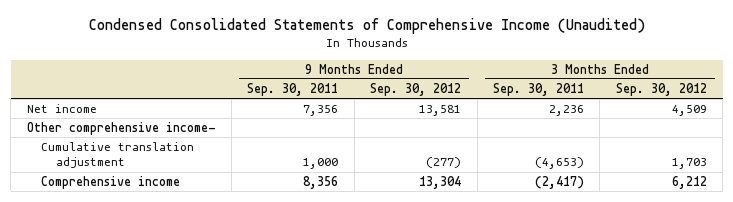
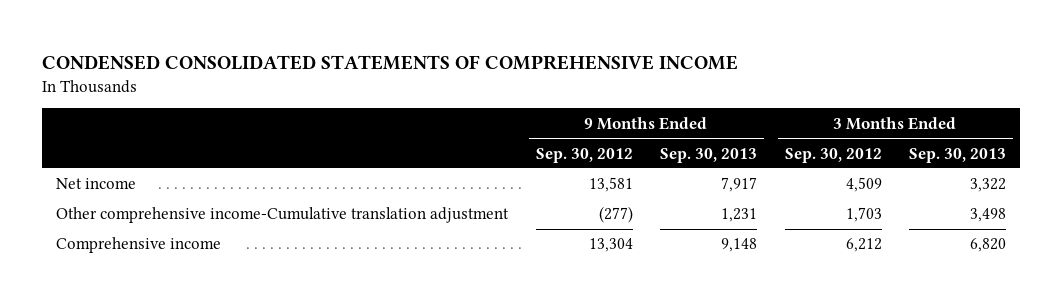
[88,18,645,35] Condensed Consolidated Statements of Comprehensive Income (Unaudited) -> [42,54,739,70] CONDENSED CONSOLIDATED STATEMENTS OF COMPREHENSIVE INCOME
[247,83,339,97] Sep. 30, 2011 -> none
[492,83,584,97] Sep. 30, 2011 -> none
none -> [660,147,758,163] Sep. 30, 2013
none -> [909,147,1007,163] Sep. 30, 2013
[26,122,216,136] Other comprehensive income- -> none
[41,142,195,169] Cumulative translation adjustment -> [56,207,510,224] Other comprehensive income-Cumulative translation adjustment

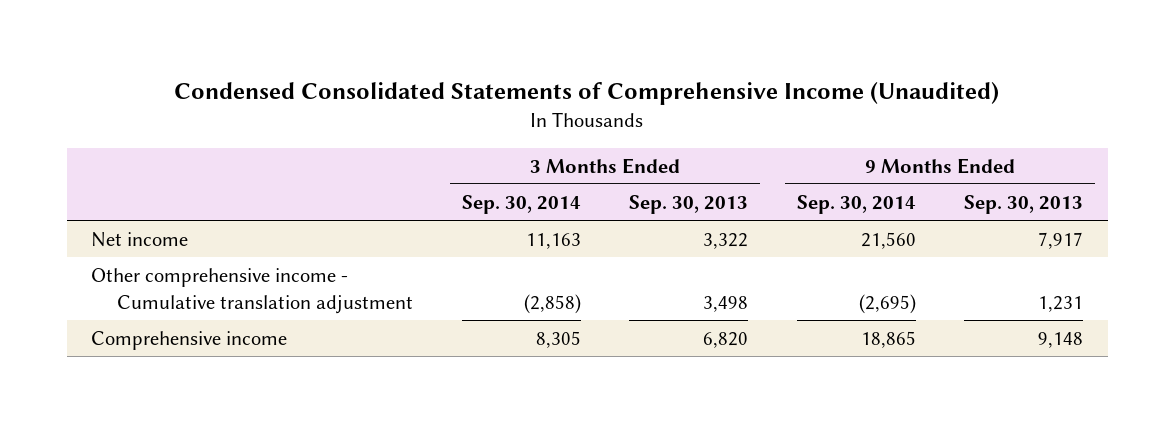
[42,54,739,70] CONDENSED CONSOLIDATED STATEMENTS OF COMPREHENSIVE INCOME -> [174,81,1000,105] Condensed Consolidated Statements of Comprehensive Income (Unaudited)
[535,147,633,163] Sep. 30, 2012 -> none
[784,147,882,163] Sep. 30, 2012 -> none
none -> [461,194,581,214] Sep. 30, 2014
none -> [796,194,916,214] Sep. 30, 2014
[56,207,510,224] Other comprehensive income-Cumulative translation adjustment -> [90,267,414,314] Other comprehensive income - Cumulative translation adjustment

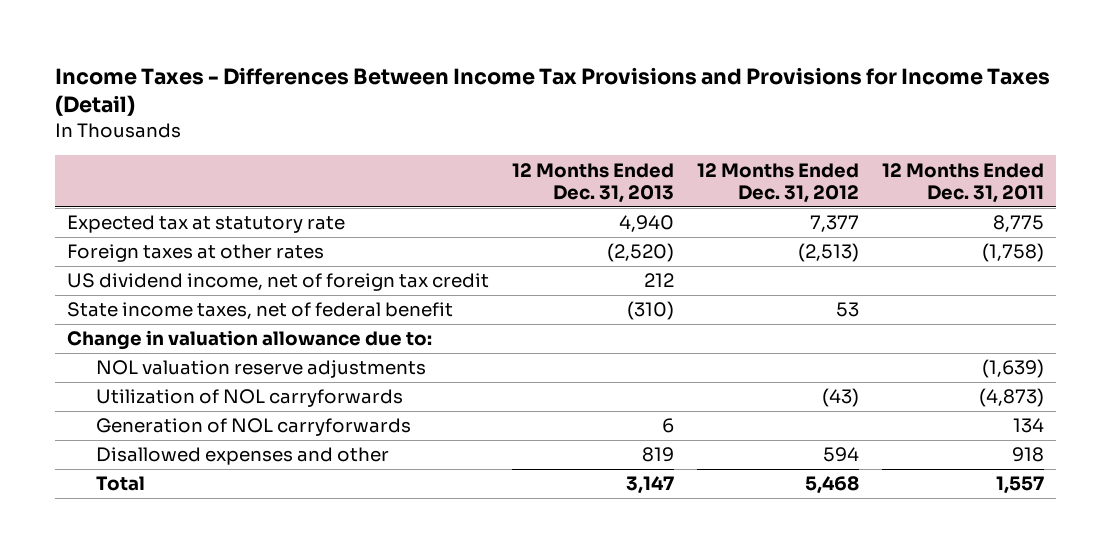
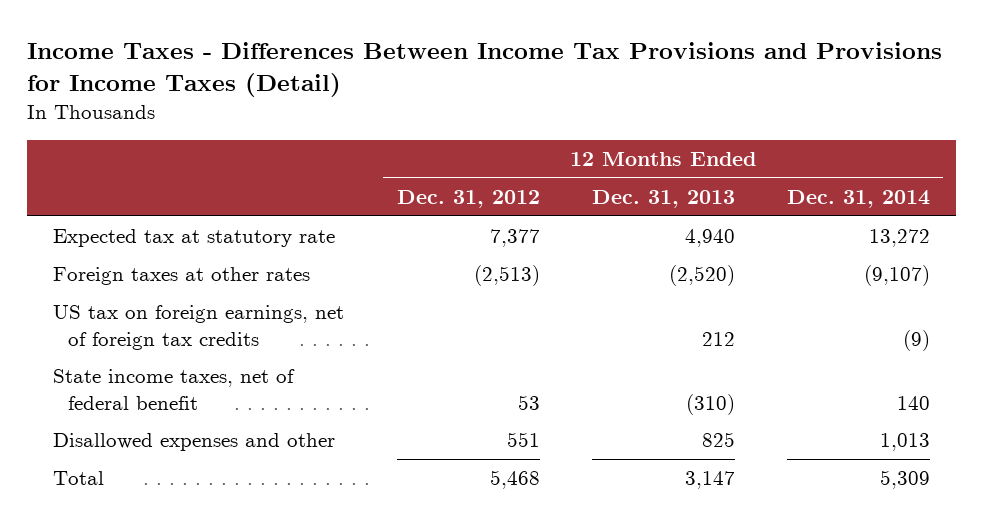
[882,162,1045,203] 12 Months Ended Dec. 31, 2011 -> none
none -> [787,190,931,209] Dec. 31, 2014
[66,273,489,292] US dividend income, net of foreign tax credit -> [53,305,345,350] US tax on foreign earnings, net of foreign tax credits
[66,330,432,351] Change in valuation allowance due to: -> none
[95,360,426,379] NOL valuation reserve adjustments -> none
[95,389,403,408] Utilization of NOL carryforwards -> none
[95,418,411,437] Generation of NOL carryforwards -> none
[641,447,674,463] 819 -> [701,432,735,448] 825
[823,447,860,463] 594 -> [506,432,540,448] 551

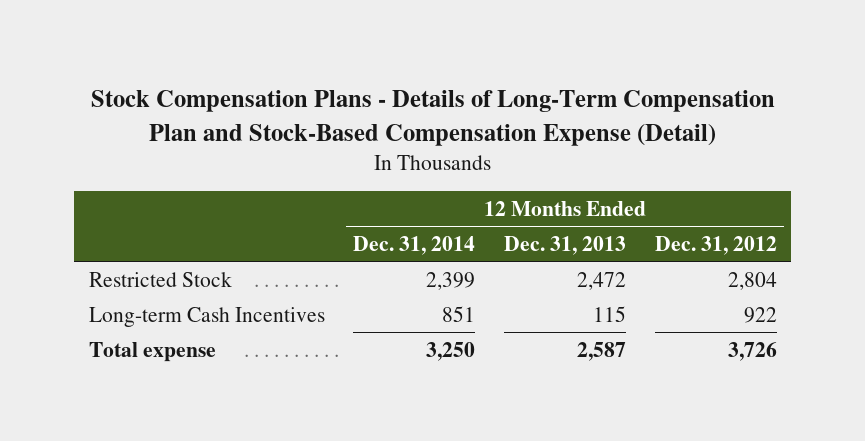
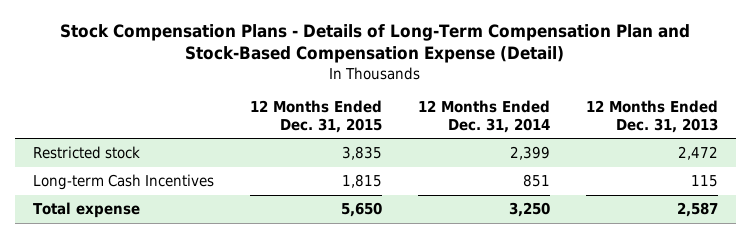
[654,235,777,255] Dec. 31, 2012 -> none
none -> [249,99,382,133] 12 Months Ended Dec. 31, 2015
[88,271,232,287] Restricted Stock -> [32,146,140,160] Restricted stock

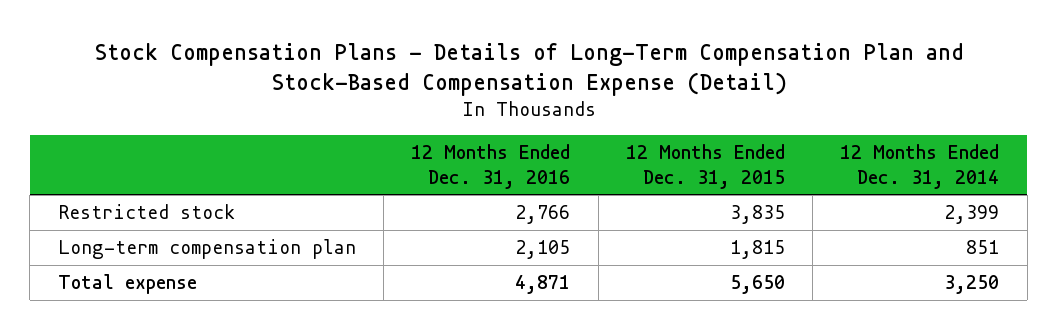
[586,99,719,133] 12 Months Ended Dec. 31, 2013 -> none
none -> [411,144,571,189] 12 Months Ended Dec. 31, 2016
[32,174,214,191] Long-term Cash Incentives -> [57,239,356,260] Long-term compensation plan

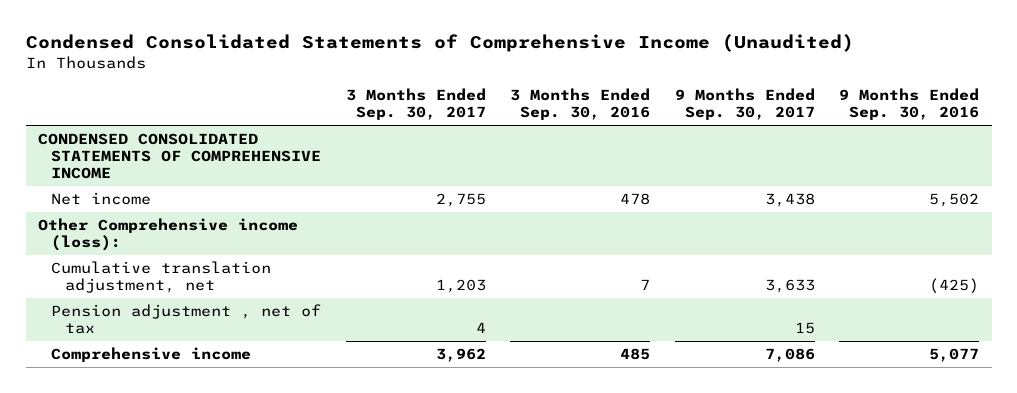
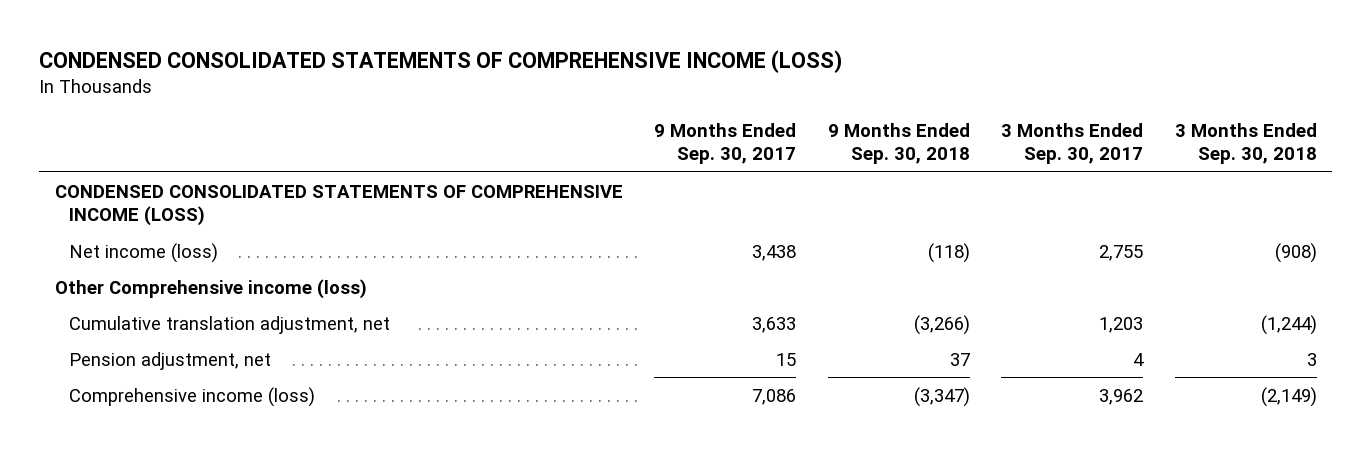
[25,34,854,53] Condensed Consolidated Statements of Comprehensive Income (Unaudited) -> [39,50,843,74] CONDENSED CONSOLIDATED STATEMENTS OF COMPREHENSIVE INCOME (LOSS)
[510,88,651,121] 3 Months Ended Sep. 30, 2016 -> none
[839,88,980,121] 9 Months Ended Sep. 30, 2016 -> none
none -> [827,122,970,165] 9 Months Ended Sep. 30, 2018
none -> [1174,122,1317,165] 3 Months Ended Sep. 30, 2018
[37,132,322,179] CONDENSED CONSOLIDATED STATEMENTS OF COMPREHENSIVE INCOME -> [54,184,623,227] CONDENSED CONSOLIDATED STATEMENTS OF COMPREHENSIVE INCOME (LOSS)
[51,191,152,205] Net income -> [68,242,218,263] Net income (loss)
[37,217,298,251] Other Comprehensive income (loss): -> [54,278,367,299] Other Comprehensive income (loss)
[51,303,322,334] Pension adjustment , net of tax -> [68,351,271,370] Pension adjustment, net
[51,346,252,362] Comprehensive income -> [68,386,315,407] Comprehensive income (loss)

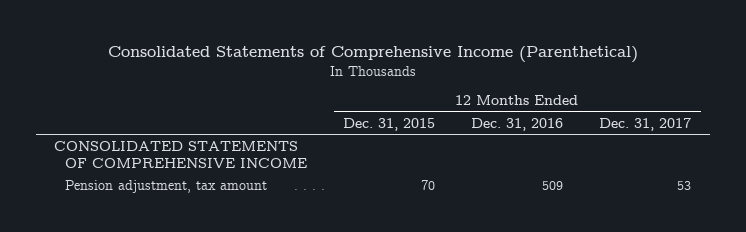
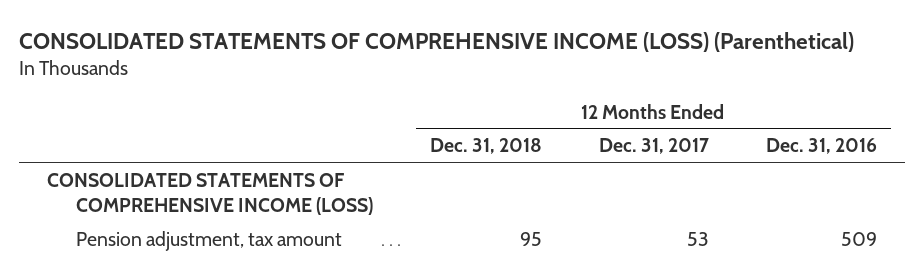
[107,46,638,64] Consolidated Statements of Comprehensive Income (Parenthetical) -> [18,31,854,52] CONSOLIDATED STATEMENTS OF COMPREHENSIVE INCOME (LOSS) (Parenthetical)
[343,117,436,131] Dec. 31, 2015 -> none
none -> [429,138,542,155] Dec. 31, 2018
[54,140,308,168] CONSOLIDATED STATEMENTS OF COMPREHENSIVE INCOME -> [47,172,373,216] CONSOLIDATED STATEMENTS OF COMPREHENSIVE INCOME (LOSS)

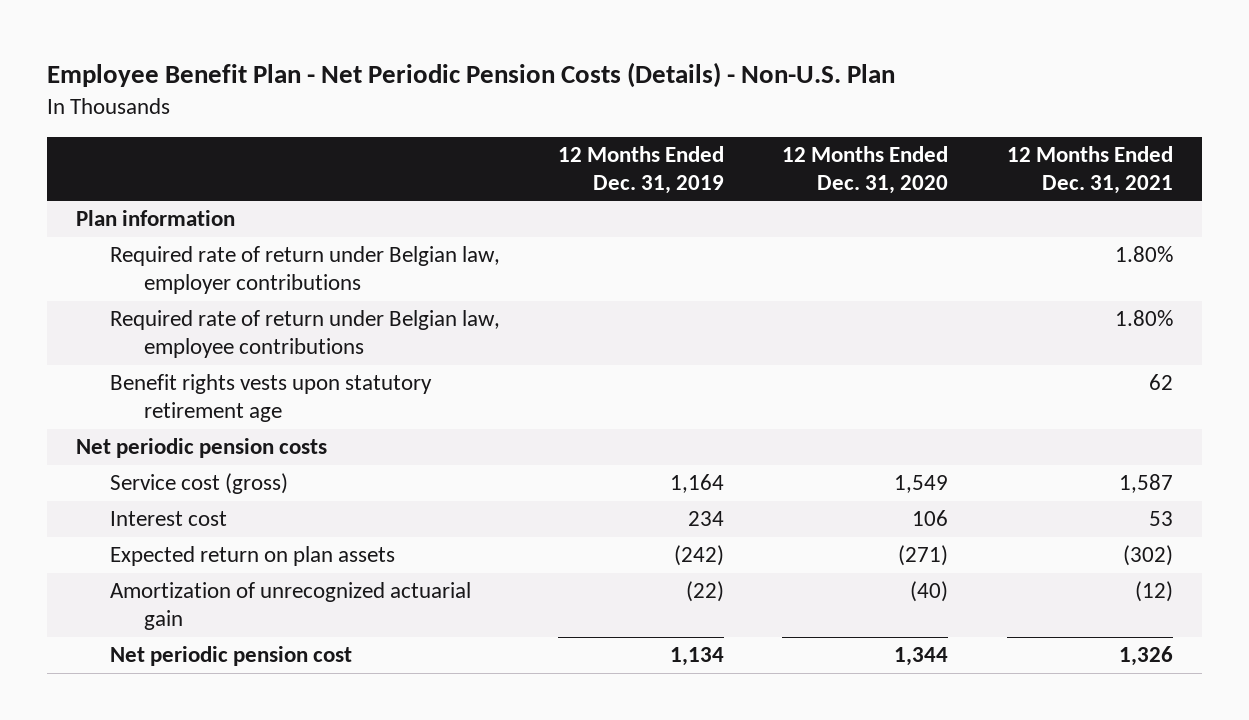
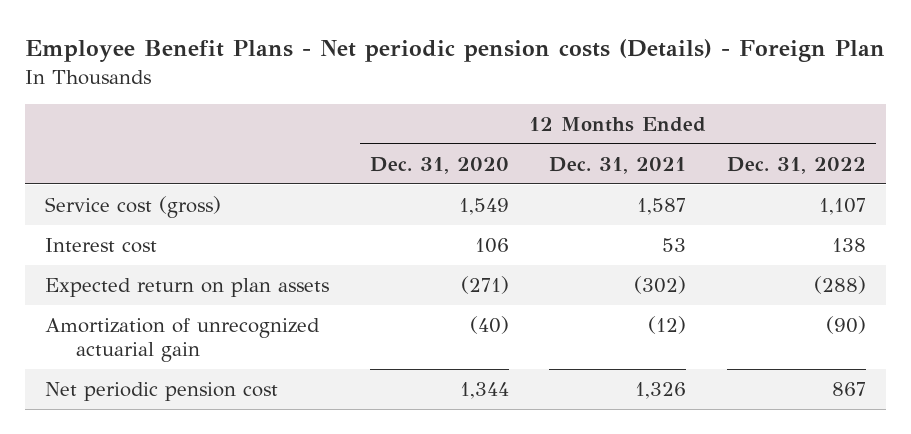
[47,61,896,88] Employee Benefit Plan - Net Periodic Pension Costs (Details) - Non-U.S. Plan -> [24,39,885,63] Employee Benefit Plans - Net periodic pension costs (Details) - Foreign Plan
[558,145,725,195] 12 Months Ended Dec. 31, 2019 -> none
none -> [726,156,866,174] Dec. 31, 2022
[76,210,236,227] Plan information -> none
[110,246,501,295] Required rate of return under Belgian law, employer contributions -> none
[110,310,501,359] Required rate of return under Belgian law, employee contributions -> none
[110,374,433,423] Benefit rights vests upon statutory retirement age -> none
[76,438,328,459] Net periodic pension costs -> none

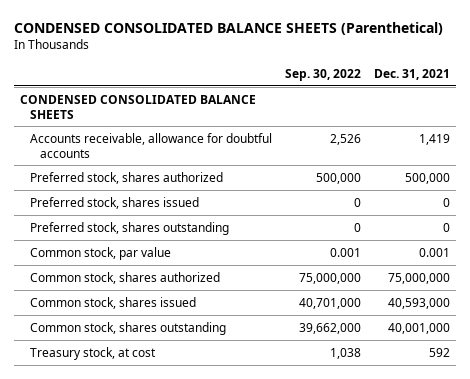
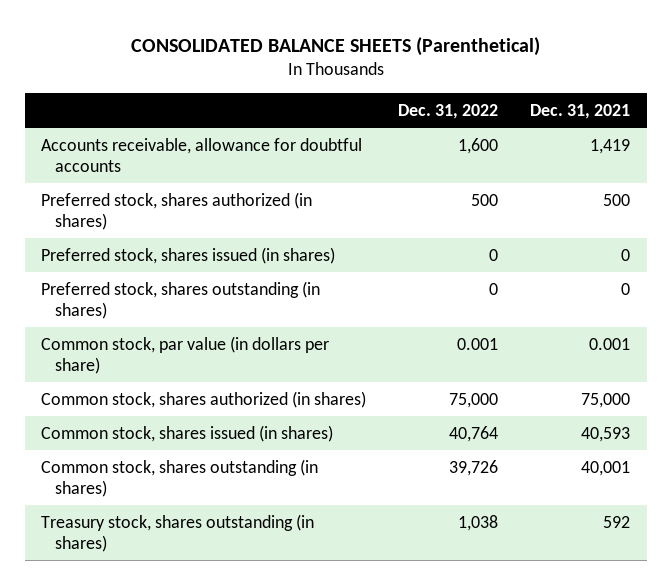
[13,21,443,35] CONDENSED CONSOLIDATED BALANCE SHEETS (Parenthetical) -> [130,36,540,56] CONSOLIDATED BALANCE SHEETS (Parenthetical)
[285,68,362,81] Sep. 30, 2022 -> none
none -> [398,103,499,119] Dec. 31, 2022
[20,94,257,119] CONDENSED CONSOLIDATED BALANCE SHEETS -> none
[30,171,224,184] Preferred stock, shares authorized -> [40,191,312,230] Preferred stock, shares authorized (in shares)
[404,172,450,184] 500,000 -> [603,193,631,206] 500
[30,196,200,209] Preferred stock, shares issued -> [40,246,335,264] Preferred stock, shares issued (in shares)
[30,221,230,235] Preferred stock, shares outstanding -> [40,280,320,319] Preferred stock, shares outstanding (in shares)
[30,246,172,260] Common stock, par value -> [40,335,329,374] Common stock, par value (in dollars per share)
[30,271,221,284] Common stock, shares authorized -> [40,390,366,408] Common stock, shares authorized (in shares)
[387,272,450,284] 75,000,000 -> [581,392,631,408] 75,000
[30,296,197,309] Common stock, shares issued -> [40,424,333,442] Common stock, shares issued (in shares)
[387,297,450,309] 40,593,000 -> [581,426,631,442] 40,593
[30,321,227,335] Common stock, shares outstanding -> [40,458,318,497] Common stock, shares outstanding (in shares)
[387,322,450,334] 40,001,000 -> [581,460,631,476] 40,001
[30,346,157,360] Treasury stock, at cost -> [40,513,314,552] Treasury stock, shares outstanding (in shares)

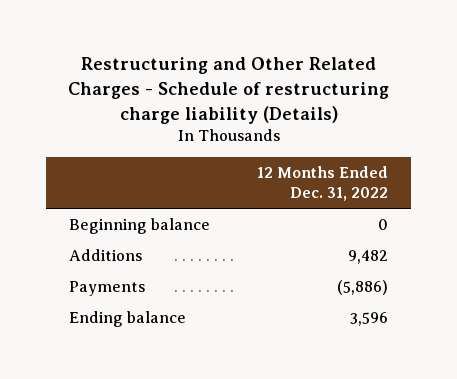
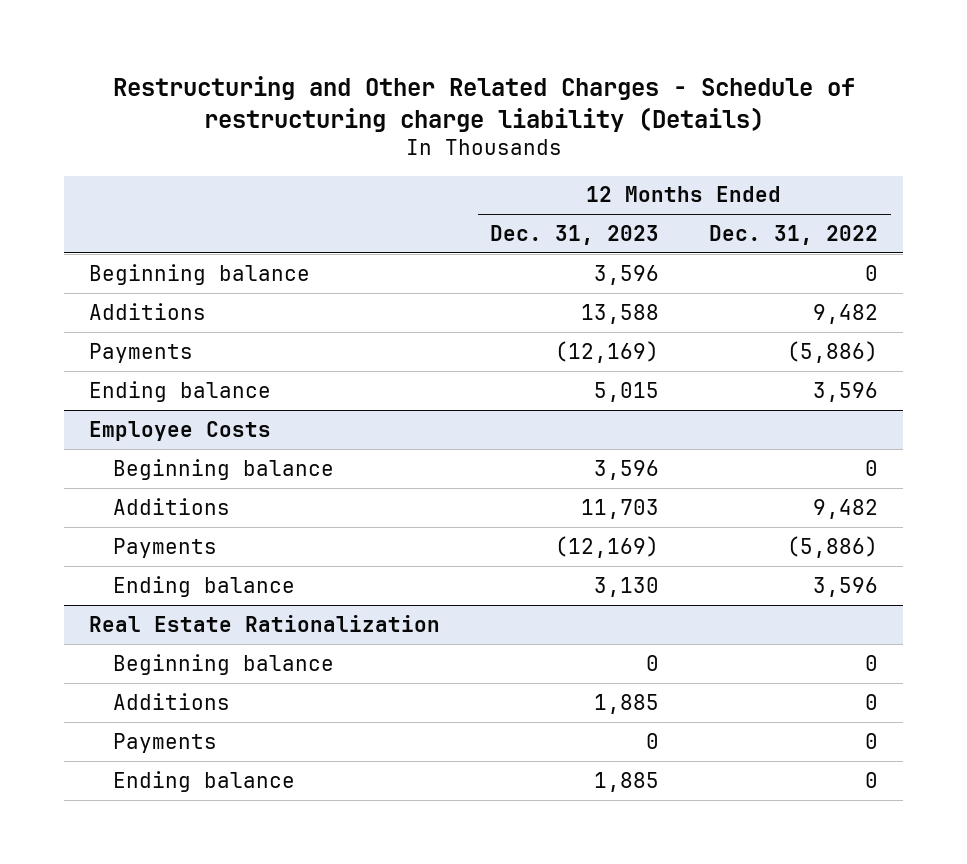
none -> [490,225,660,246] Dec. 31, 2023
none -> [89,420,272,441] Employee Costs
none -> [113,458,335,480] Beginning balance
none -> [113,497,231,515] Additions
none -> [113,537,218,558] Payments
none -> [113,575,296,597] Ending balance
none -> [89,614,441,632] Real Estate Rationalization
none -> [113,653,335,675] Beginning balance
none -> [113,692,231,710] Additions
none -> [113,732,218,753] Payments
none -> [113,770,296,792] Ending balance

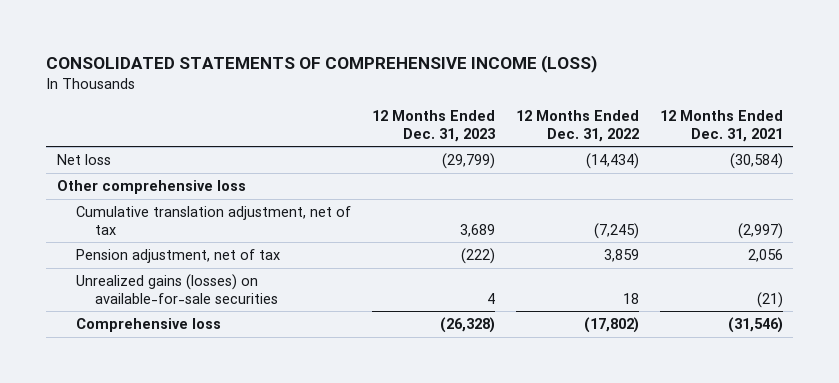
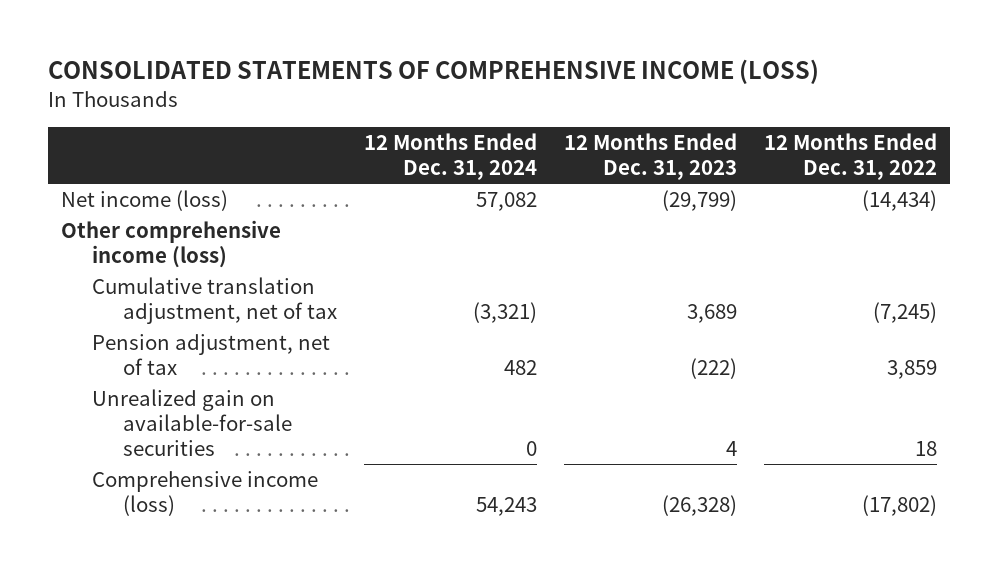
[659,110,783,142] 12 Months Ended Dec. 31, 2021 -> none
none -> [363,133,537,181] 12 Months Ended Dec. 31, 2024
[56,154,111,166] Net loss -> [61,189,229,211] Net income (loss)
[56,180,246,195] Other comprehensive loss -> [61,219,282,268] Other comprehensive income (loss)
[75,274,279,304] Unrealized gains (losses) on available-for-sale securities -> [91,388,292,457] Unrealized gain on available-for-sale securities
[75,318,221,333] Comprehensive loss -> [91,470,318,516] Comprehensive income (loss)

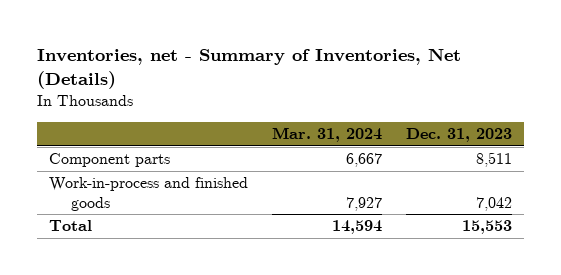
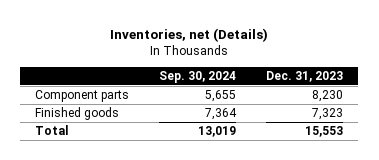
[36,48,461,90] Inventories, net - Summary of Inventories, Net (Details) -> [110,27,269,42] Inventories, net (Details)
[272,127,383,143] Mar. 31, 2024 -> none
none -> [159,70,237,83] Sep. 30, 2024
[49,177,249,211] Work-in-process and finished goods -> none
[476,152,513,168] 8,511 -> [312,90,344,103] 8,230
none -> [35,107,120,121] Finished goods

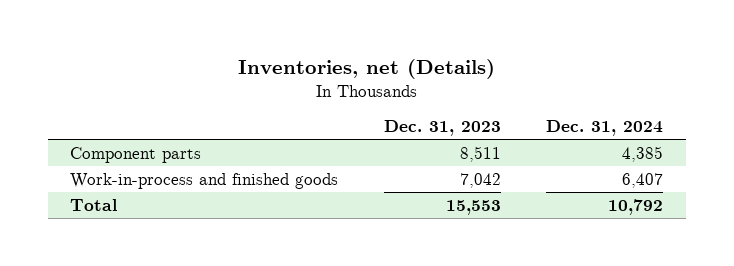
[159,70,237,83] Sep. 30, 2024 -> none
none -> [546,120,664,137] Dec. 31, 2024
[35,107,120,121] Finished goods -> none
[312,90,344,103] 8,230 -> [459,145,501,162] 8,511
none -> [70,172,339,189] Work-in-process and finished goods

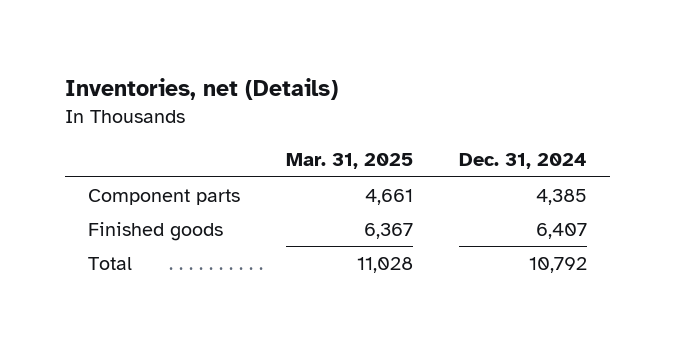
[383,120,501,137] Dec. 31, 2023 -> none
none -> [286,153,414,170] Mar. 31, 2025
[70,172,339,189] Work-in-process and finished goods -> [88,221,224,241] Finished goods

